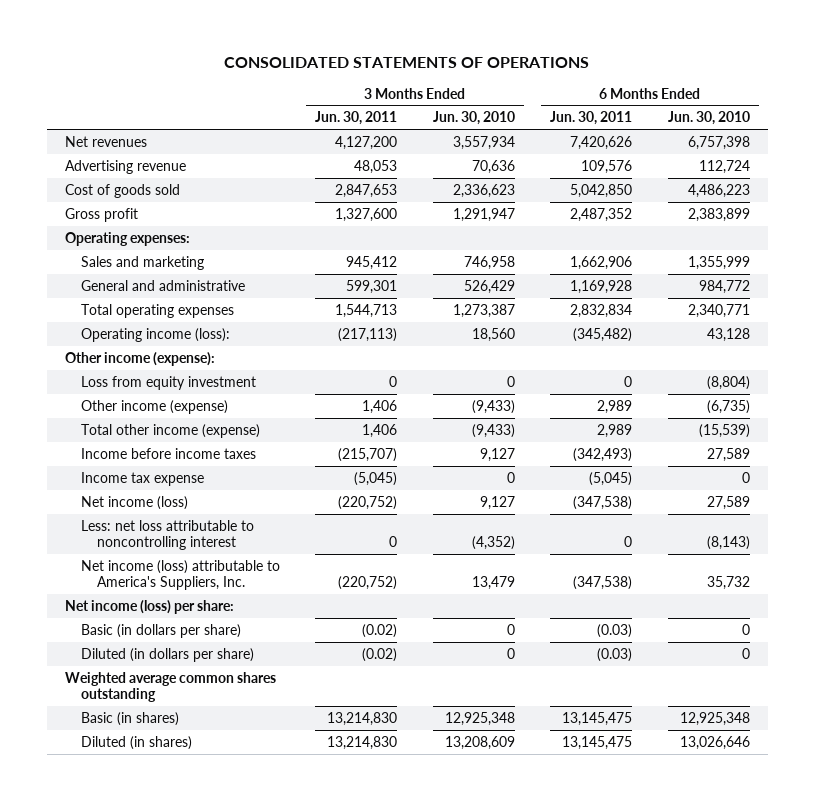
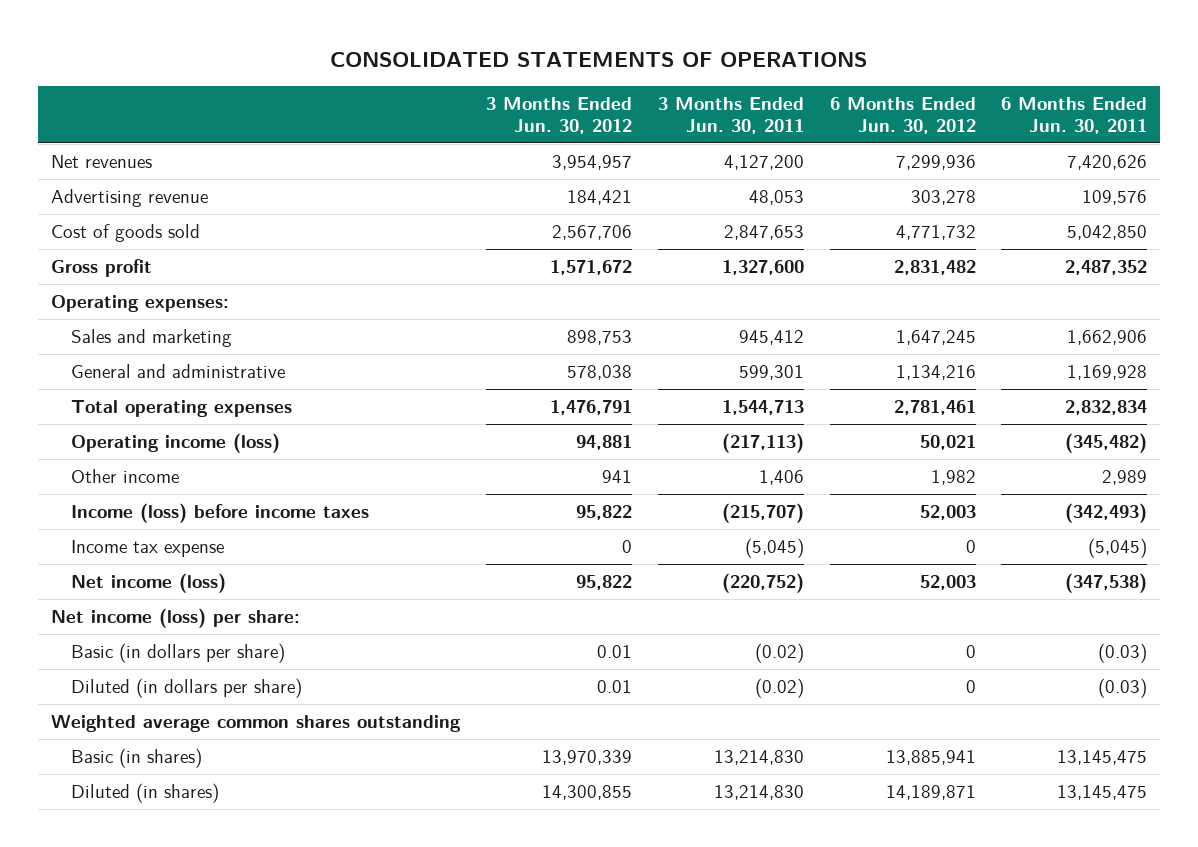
[432,111,515,126] Jun. 30, 2010 -> none
[667,111,750,126] Jun. 30, 2010 -> none
none -> [485,97,632,134] 3 Months Ended Jun. 30, 2012
none -> [829,97,976,134] 6 Months Ended Jun. 30, 2012
[64,351,215,366] Other income (expense): -> none
[80,375,256,390] Loss from equity investment -> none
[80,423,260,438] Total other income (expense) -> none
[80,327,230,342] Operating income (loss): -> [71,433,281,454] Operating income (loss)
[80,399,228,414] Other income (expense) -> [71,469,180,484] Other income
[80,447,256,459] Income before income taxes -> [71,503,370,524] Income (loss) before income taxes
[80,519,254,551] Less: net loss attributable to noncontrolling interest -> none
[80,559,280,591] Net income (loss) attributable to America's Suppliers, Inc. -> none

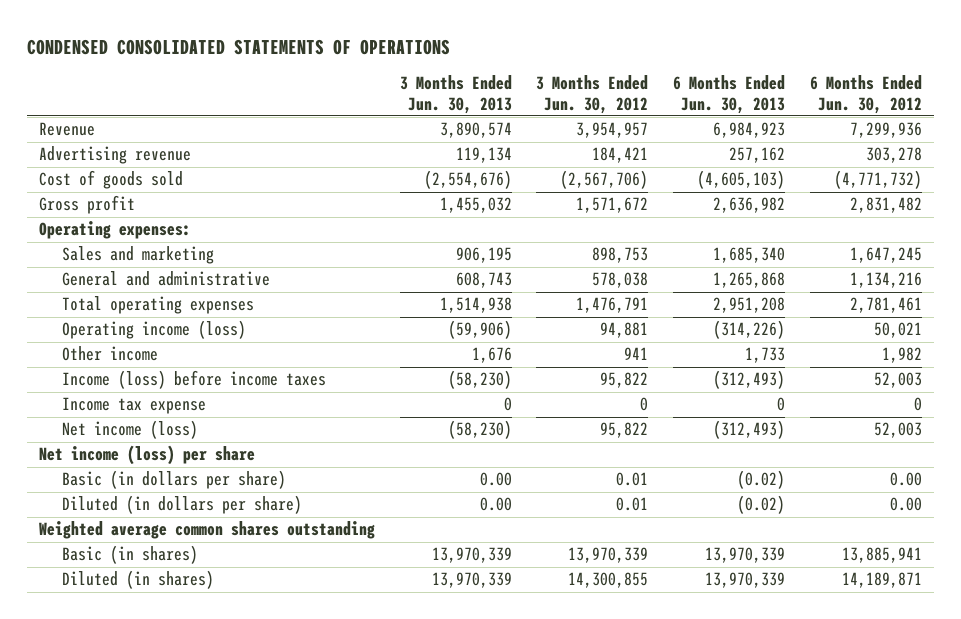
[330,52,868,68] CONSOLIDATED STATEMENTS OF OPERATIONS -> [26,38,450,55] CONDENSED CONSOLIDATED STATEMENTS OF OPERATIONS
[657,97,804,134] 3 Months Ended Jun. 30, 2011 -> none
[1001,97,1148,134] 6 Months Ended Jun. 30, 2011 -> none
none -> [399,75,512,114] 3 Months Ended Jun. 30, 2013
none -> [673,75,786,114] 6 Months Ended Jun. 30, 2013
[50,155,152,169] Net revenues -> [38,122,95,137] Revenue
[551,225,632,241] 2,567,706 -> [560,170,649,190] (2,567,706)
[895,225,976,241] 4,771,732 -> [833,170,922,190] (4,771,732)
[50,608,300,629] Net income (loss) per share: -> [38,445,255,466] Net income (loss) per share
[965,645,976,659] 0 -> [889,472,922,487] 0.00
[965,680,976,694] 0 -> [889,497,922,512] 0.00

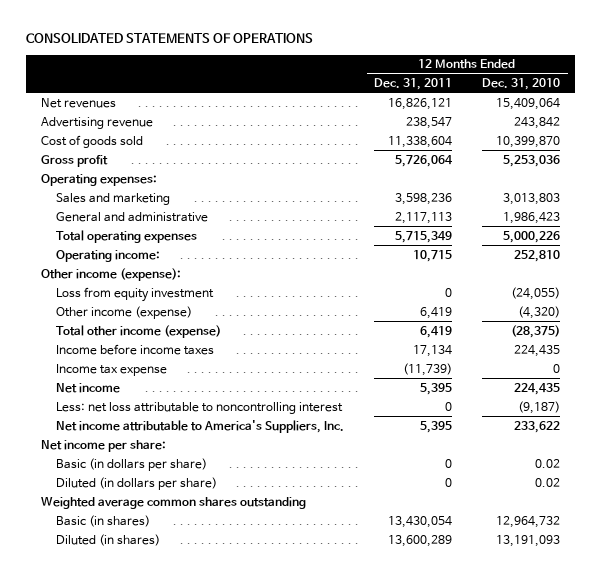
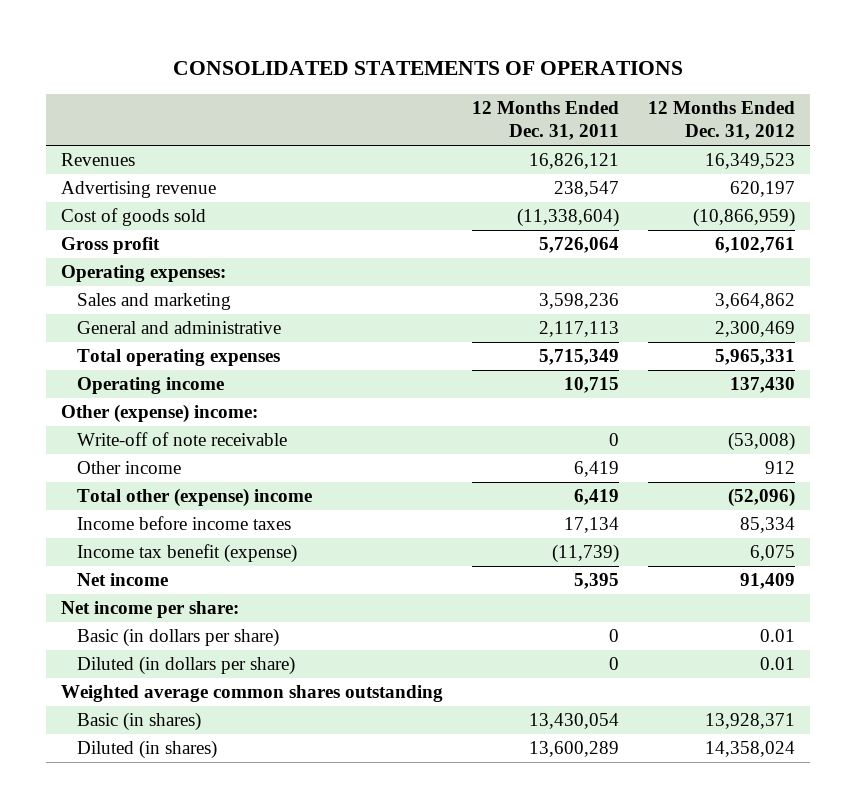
[482,78,561,91] Dec. 31, 2010 -> none
none -> [648,101,796,141] 12 Months Ended Dec. 31, 2012
[40,97,116,108] Net revenues -> [60,153,135,167] Revenues
[388,135,453,148] 11,338,604 -> [517,208,620,228] (11,338,604)
[56,286,215,302] Loss from equity investment -> none
[56,249,161,262] Operating income: -> [76,377,224,395] Operating income
[40,267,181,281] Other income (expense): -> [60,404,258,424] Other (expense) income:
none -> [76,432,287,447] Write-off of note receivable
[56,305,193,319] Other income (expense) -> [76,461,181,475] Other income
[56,324,222,338] Total other income (expense) -> [76,488,312,508] Total other (expense) income
[56,363,168,376] Income tax expense -> [76,544,297,564] Income tax benefit (expense)
[56,401,344,414] Less: net loss attributable to noncontrolling interest -> none
[56,419,345,433] Net income attributable to America's Suppliers, Inc. -> none

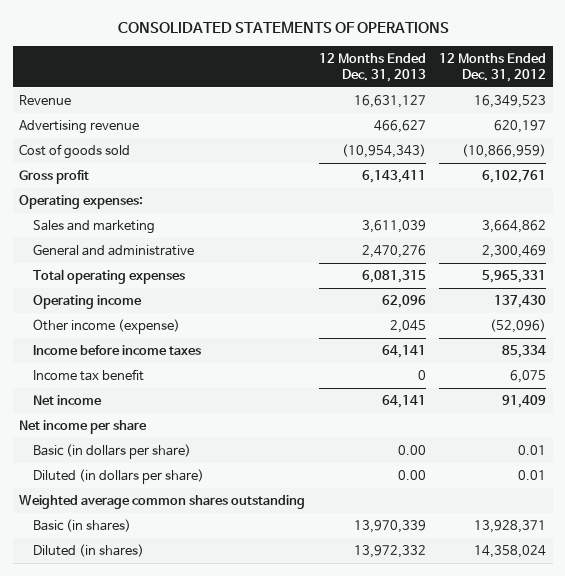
[472,101,620,141] 12 Months Ended Dec. 31, 2011 -> none
none -> [318,52,426,82] 12 Months Ended Dec. 31, 2013
[60,153,135,167] Revenues -> [19,95,72,106] Revenue
[60,404,258,424] Other (expense) income: -> none
[76,432,287,447] Write-off of note receivable -> none
[76,488,312,508] Total other (expense) income -> none
[76,461,181,475] Other income -> [33,319,181,335] Other income (expense)
[765,461,796,475] 912 -> [489,319,546,334] (52,096)
[76,544,297,564] Income tax benefit (expense) -> [33,369,145,382] Income tax benefit
[60,601,239,619] Net income per share: -> [19,420,148,435] Net income per share

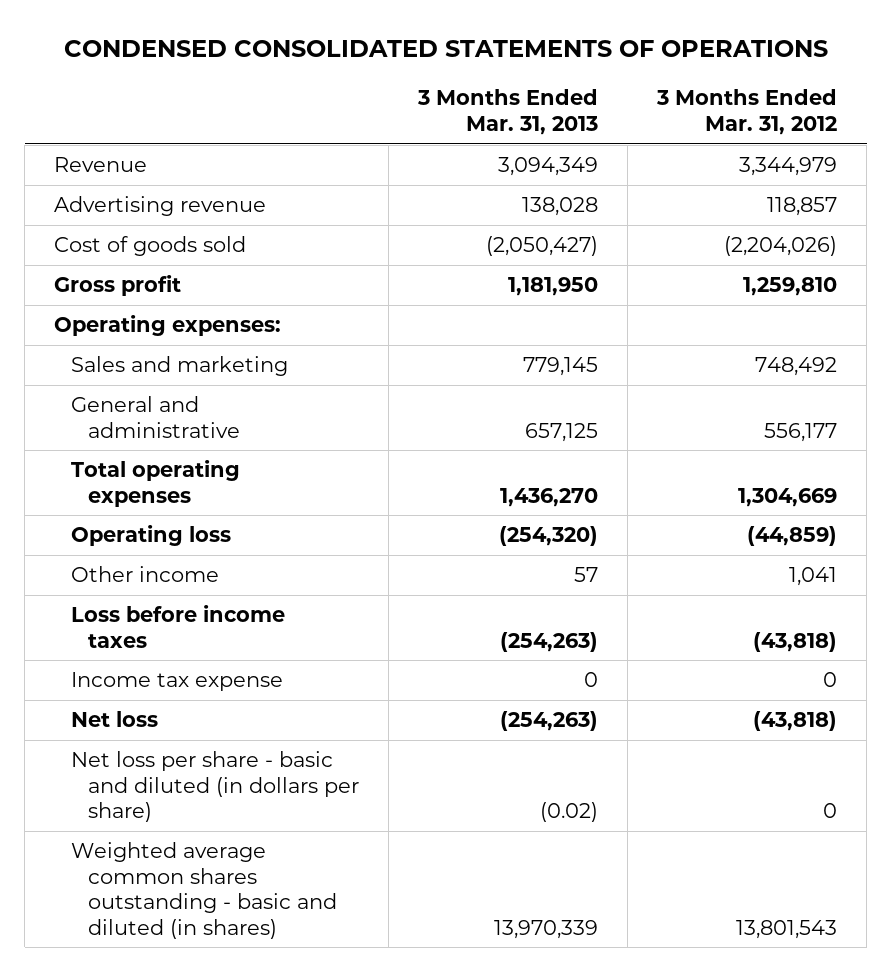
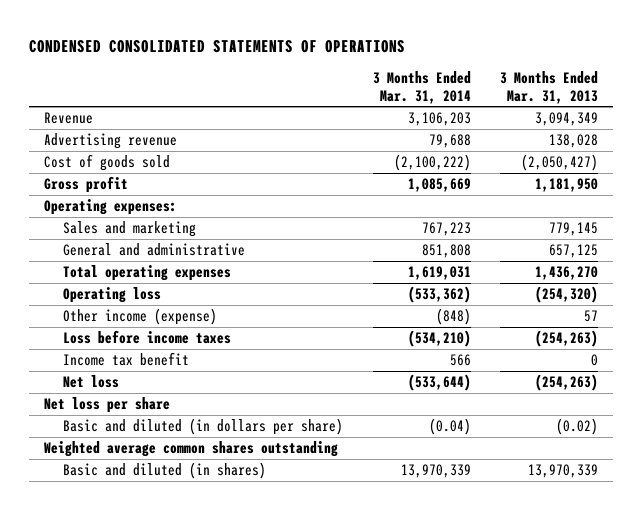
[656,89,838,135] 3 Months Ended Mar. 31, 2012 -> none
none -> [372,70,471,104] 3 Months Ended Mar. 31, 2014
[71,566,220,583] Other income -> [63,308,218,326] Other income (expense)
[71,672,284,692] Income tax expense -> [63,352,190,367] Income tax benefit
none -> [43,397,170,414] Net loss per share
[71,751,360,823] Net loss per share - basic and diluted (in dollars per share) -> [63,418,344,436] Basic and diluted (in dollars per share)
none -> [43,441,338,458] Weighted average common shares outstanding
[71,842,338,939] Weighted average common shares outstanding - basic and diluted (in shares) -> [63,462,267,480] Basic and diluted (in shares)

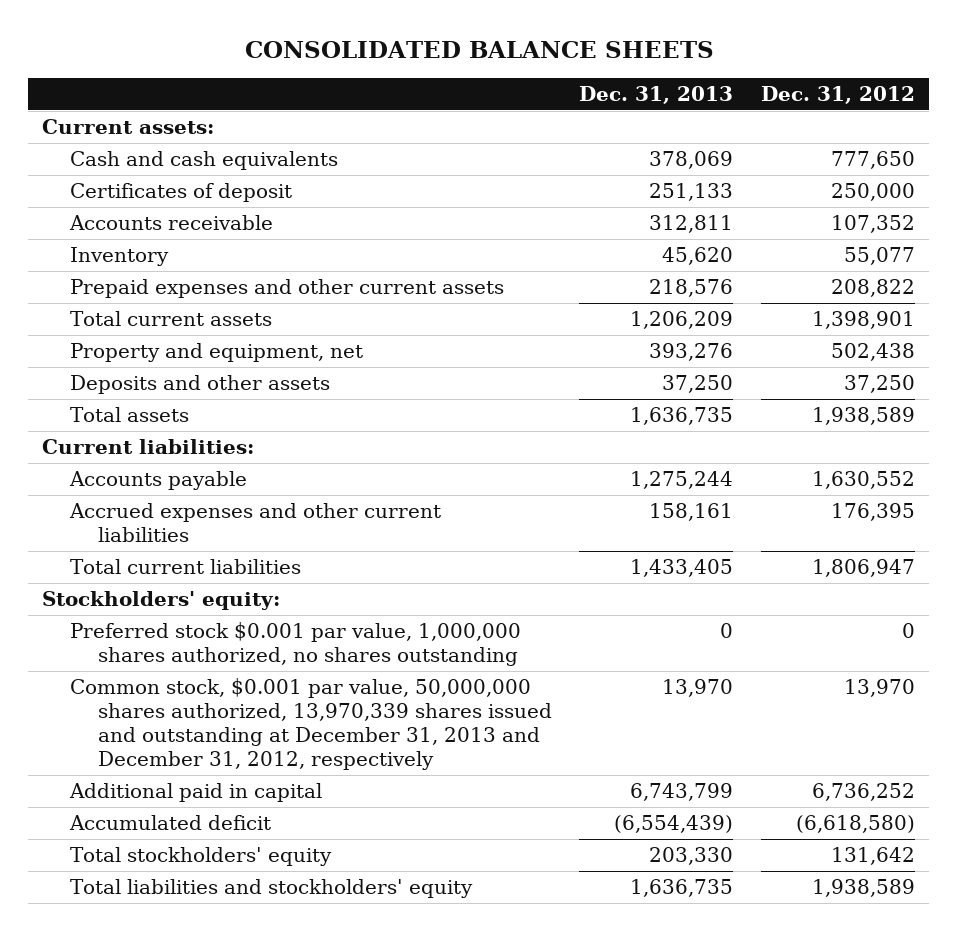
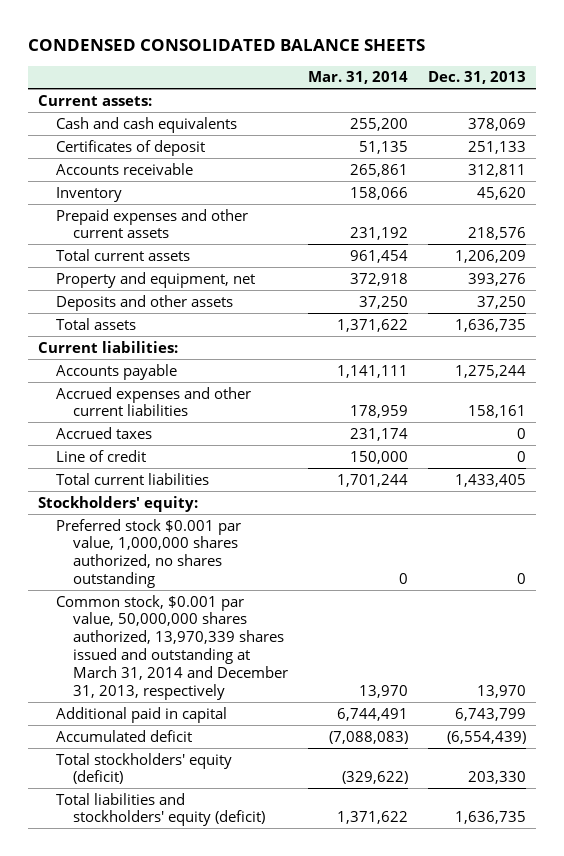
[244,41,714,59] CONSOLIDATED BALANCE SHEETS -> [28,39,426,52] CONDENSED CONSOLIDATED BALANCE SHEETS
[760,85,915,104] Dec. 31, 2012 -> none
none -> [308,71,409,85] Mar. 31, 2014
none -> [55,426,152,439] Accrued taxes
none -> [55,449,146,462] Line of credit
[69,678,552,770] Common stock, $0.001 par value, 50,000,000 shares authorized, 13,970,339 shares issued and outstanding at December 31, 2013 and December 31, 2012, respectively -> [55,594,289,701] Common stock, $0.001 par value, 50,000,000 shares authorized, 13,970,339 shares issued and outstanding at March 31, 2014 and December 31, 2013, respectively
[69,847,332,867] Total stockholders' equity -> [55,752,232,785] Total stockholders' equity (deficit)
[69,879,473,899] Total liabilities and stockholders' equity -> [55,792,266,827] Total liabilities and stockholders' equity (deficit)

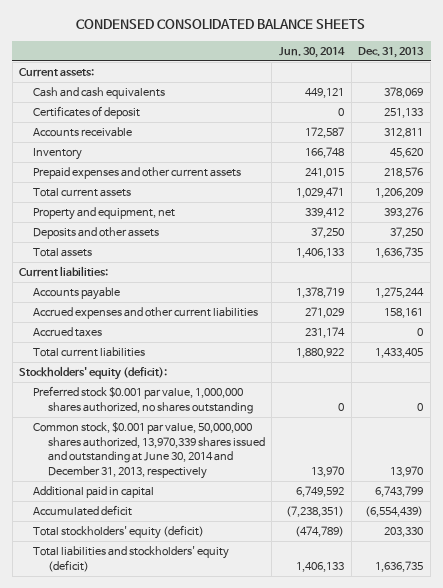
[308,71,409,85] Mar. 31, 2014 -> none
none -> [279,46,346,58] Jun. 30, 2014
[55,449,146,462] Line of credit -> none
[37,495,198,512] Stockholders' equity: -> [19,366,168,381] Stockholders' equity (deficit):
[55,594,289,701] Common stock, $0.001 par value, 50,000,000 shares authorized, 13,970,339 shares issued and outstanding at March 31, 2014 and December 31, 2013, respectively -> [33,422,265,479] Common stock, $0.001 par value, 50,000,000 shares authorized, 13,970,339 shares issued and outstanding at June 30, 2014 and December 31, 2013, respectively

